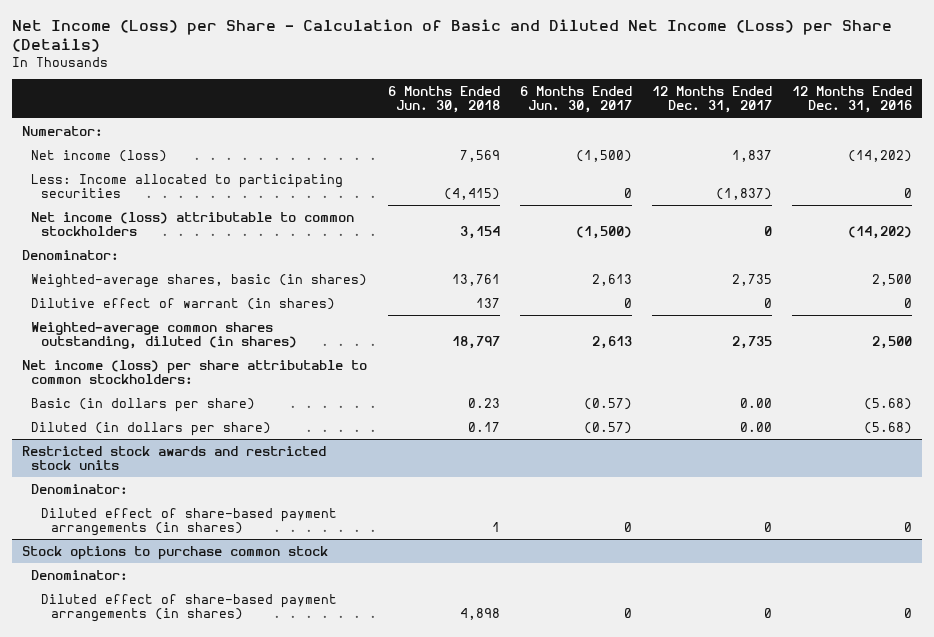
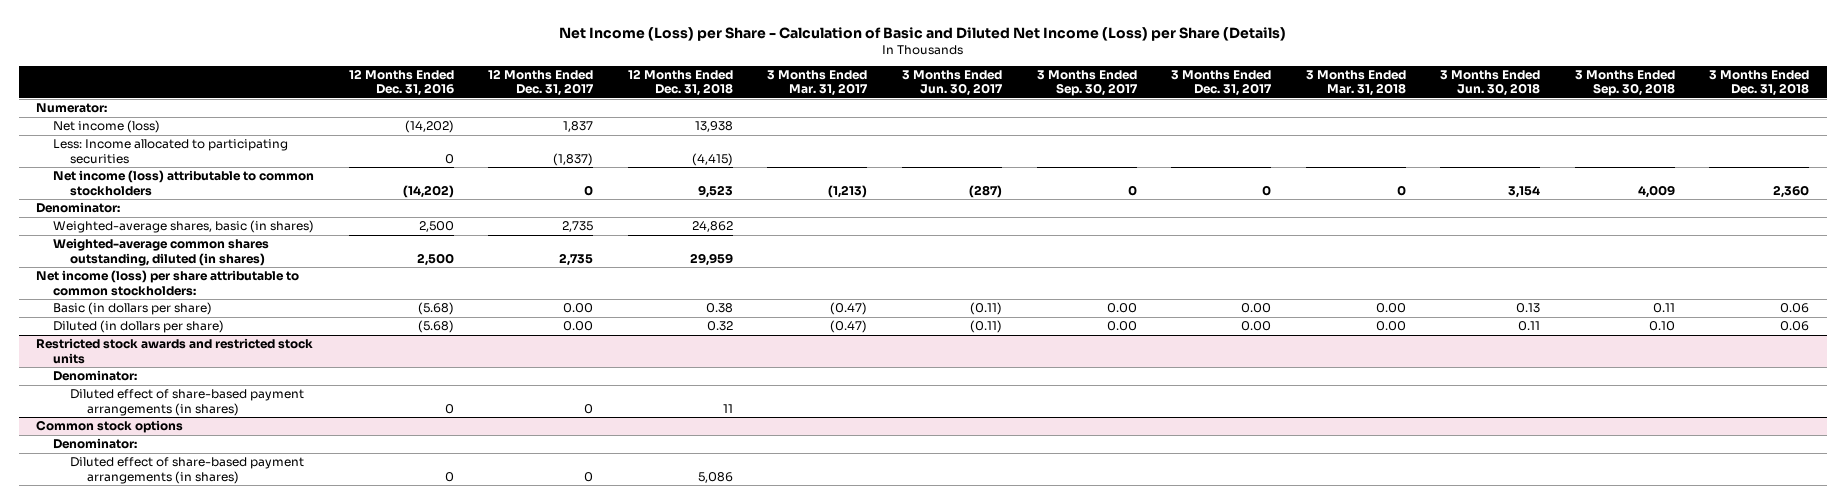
[387,86,500,114] 6 Months Ended Jun. 30, 2018 -> none
[519,86,632,114] 6 Months Ended Jun. 30, 2017 -> none
none -> [627,69,733,97] 12 Months Ended Dec. 31, 2018
none -> [767,70,869,97] 3 Months Ended Mar. 31, 2017
none -> [902,70,1004,97] 3 Months Ended Jun. 30, 2017
none -> [1036,70,1138,97] 3 Months Ended Sep. 30, 2017
none -> [1171,70,1273,97] 3 Months Ended Dec. 31, 2017
none -> [1305,70,1406,97] 3 Months Ended Mar. 31, 2018
none -> [1440,70,1541,97] 3 Months Ended Jun. 30, 2018
none -> [1574,70,1675,97] 3 Months Ended Sep. 30, 2018
none -> [1709,70,1810,97] 3 Months Ended Dec. 31, 2018
[31,297,336,310] Dilutive effect of warrant (in shares) -> none
[21,545,328,560] Stock options to purchase common stock -> [36,420,184,434] Common stock options

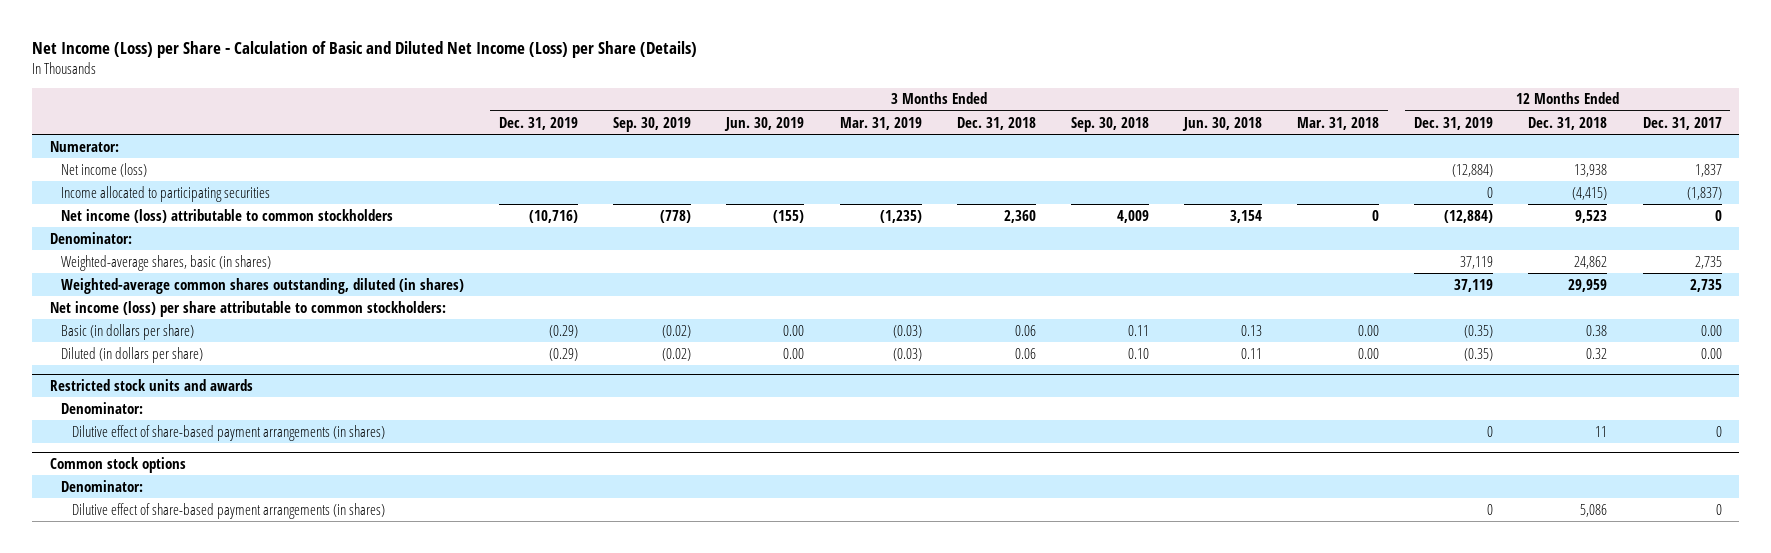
[348,69,454,97] 12 Months Ended Dec. 31, 2016 -> none
[767,70,869,97] 3 Months Ended Mar. 31, 2017 -> none
[902,70,1004,97] 3 Months Ended Jun. 30, 2017 -> none
[1036,70,1138,97] 3 Months Ended Sep. 30, 2017 -> none
[1171,70,1273,97] 3 Months Ended Dec. 31, 2017 -> none
none -> [499,116,579,130] Dec. 31, 2019
none -> [613,116,692,132] Sep. 30, 2019
none -> [724,116,805,131] Jun. 30, 2019
none -> [839,116,922,130] Mar. 31, 2019
none -> [1414,116,1494,130] Dec. 31, 2019
[53,139,289,164] Less: Income allocated to participating securities -> [60,185,270,202] Income allocated to participating securities
[36,338,314,364] Restricted stock awards and restricted stock units -> [49,378,253,391] Restricted stock units and awards
[70,389,305,416] Diluted effect of share-based payment arrangements (in shares) -> [72,424,386,441] Dilutive effect of share-based payment arrangements (in shares)
[70,457,305,484] Diluted effect of share-based payment arrangements (in shares) -> [72,502,386,519] Dilutive effect of share-based payment arrangements (in shares)

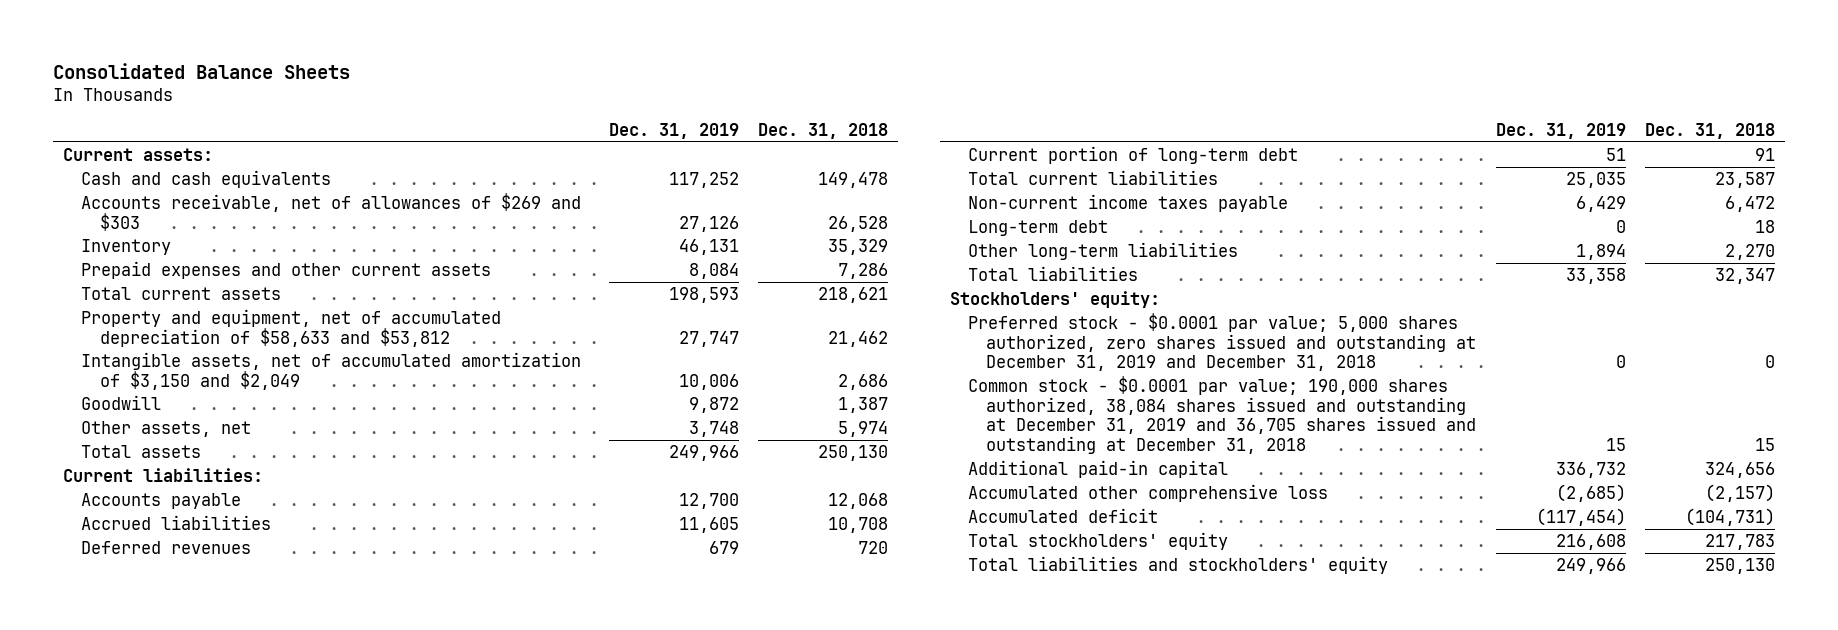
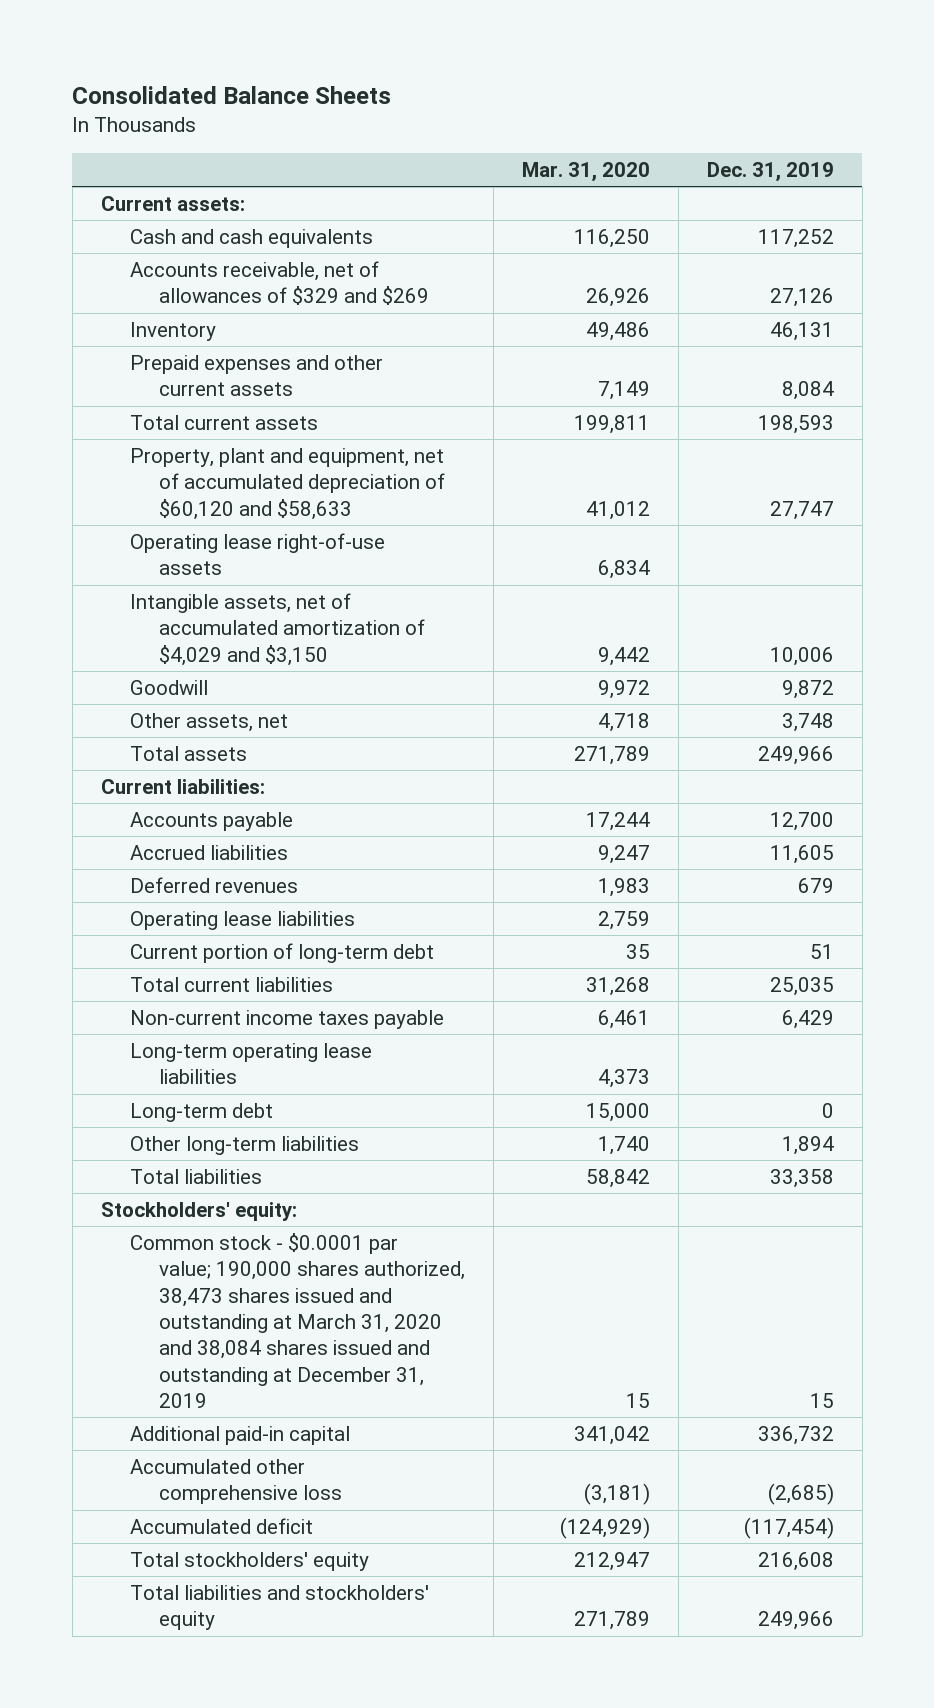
[758,122,889,139] Dec. 31, 2018 -> none
none -> [521,161,650,182] Mar. 31, 2020
[81,192,582,231] Accounts receivable, net of allowances of $269 and $303 -> [129,260,429,306] Accounts receivable, net of allowances of $329 and $269
[81,308,502,347] Property and equipment, net of accumulated depreciation of $58,633 and $53,812 -> [129,447,445,520] Property, plant and equipment, net of accumulated depreciation of $60,120 and $58,633
none -> [129,532,385,576] Operating lease right-of-use assets
[81,351,582,390] Intangible assets, net of accumulated amortization of $3,150 and $2,049 -> [129,592,425,666] Intangible assets, net of accumulated amortization of $4,029 and $3,150
none -> [129,910,355,930] Operating lease liabilities
none -> [129,1042,372,1085] Long-term operating lease liabilities
[968,312,1477,372] Preferred stock - $0.0001 par value; 5,000 shares authorized, zero shares issued and outstanding at December 31, 2019 and December 31, 2018 -> none
[968,375,1477,454] Common stock - $0.0001 par value; 190,000 shares authorized, 38,084 shares issued and outstanding at December 31, 2019 and 36,705 shares issued and outstanding at December 31, 2018 -> [129,1232,465,1409] Common stock - $0.0001 par value; 190,000 shares authorized, 38,473 shares issued and outstanding at March 31, 2020 and 38,084 shares issued and outstanding at December 31, 2019

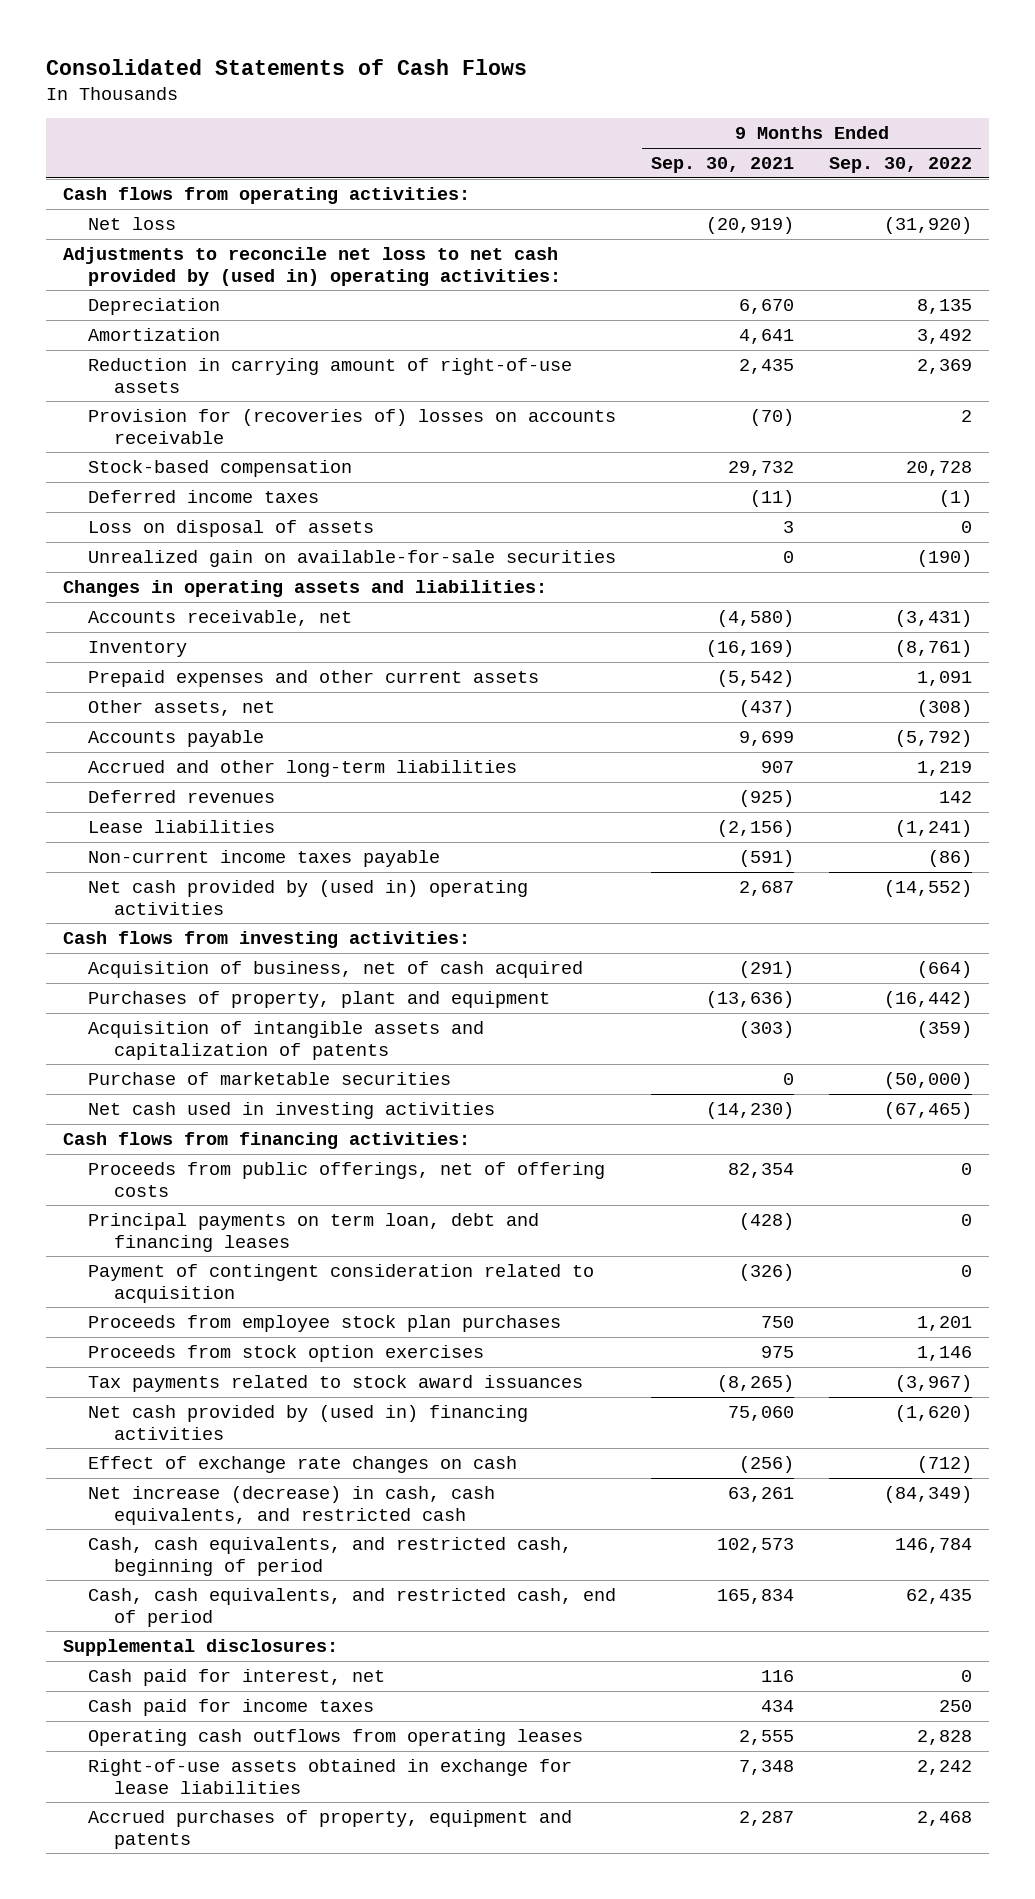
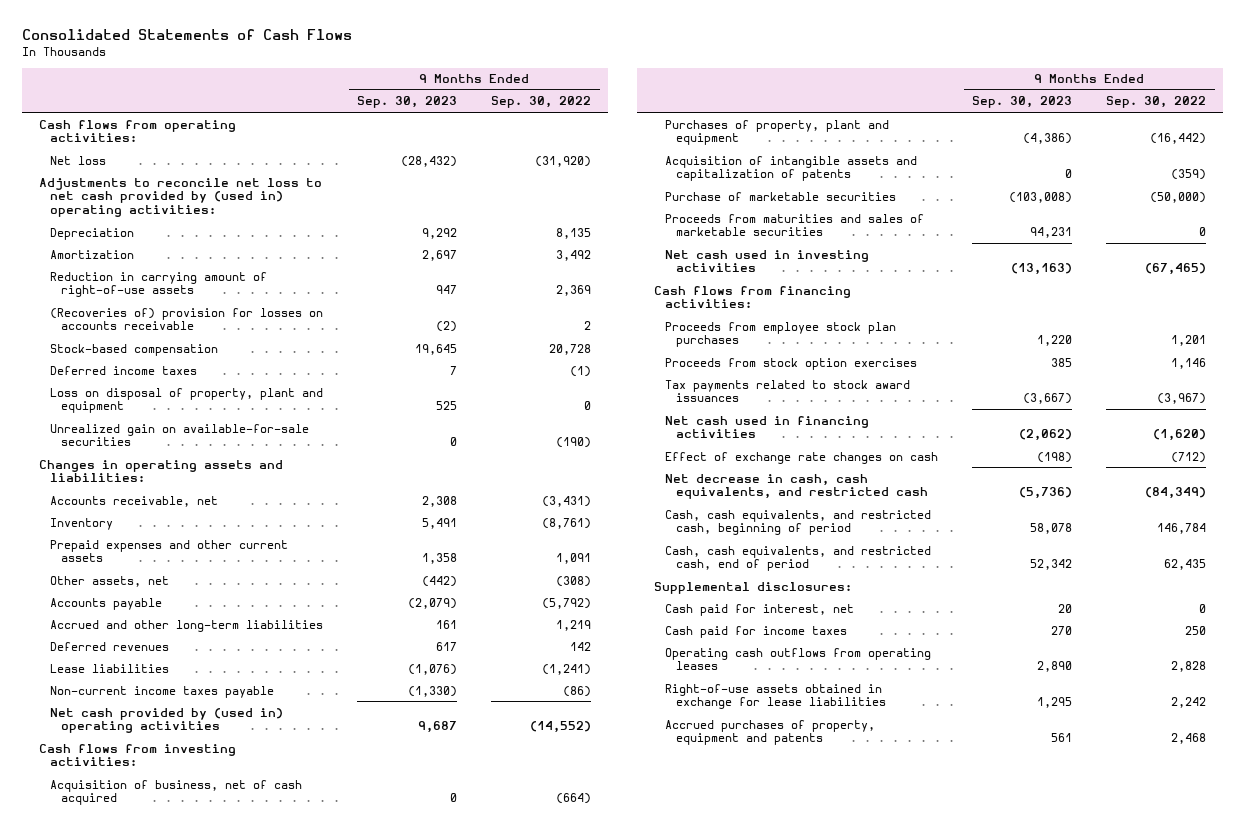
[651,156,795,173] Sep. 30, 2021 -> none
none -> [357,96,458,109] Sep. 30, 2023
[88,408,617,444] Provision for (recoveries of) losses on accounts receivable -> [50,307,324,331] (Recoveries of) provision for losses on accounts receivable
[88,519,375,537] Loss on disposal of assets -> [50,387,324,414] Loss on disposal of property, plant and equipment
none -> [665,213,925,237] Proceeds from maturities and sales of marketable securities
[88,1161,606,1197] Proceeds from public offerings, net of offering costs -> none
[88,1212,540,1252] Principal payments on term loan, debt and financing leases -> none
[88,1263,595,1303] Payment of contingent consideration related to acquisition -> none
[88,1404,529,1440] Net cash provided by (used in) financing activities -> [665,415,870,439] Net cash used in financing activities
[88,1485,496,1525] Net increase (decrease) in cash, cash equivalents, and restricted cash -> [665,473,929,500] Net decrease in cash, cash equivalents, and restricted cash

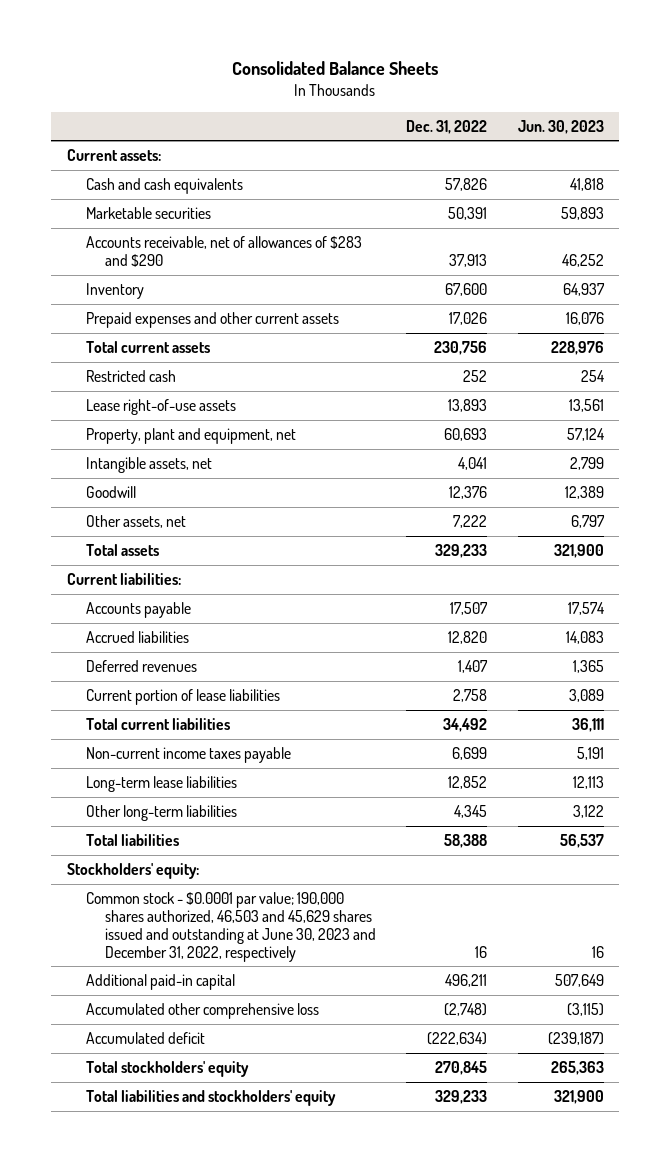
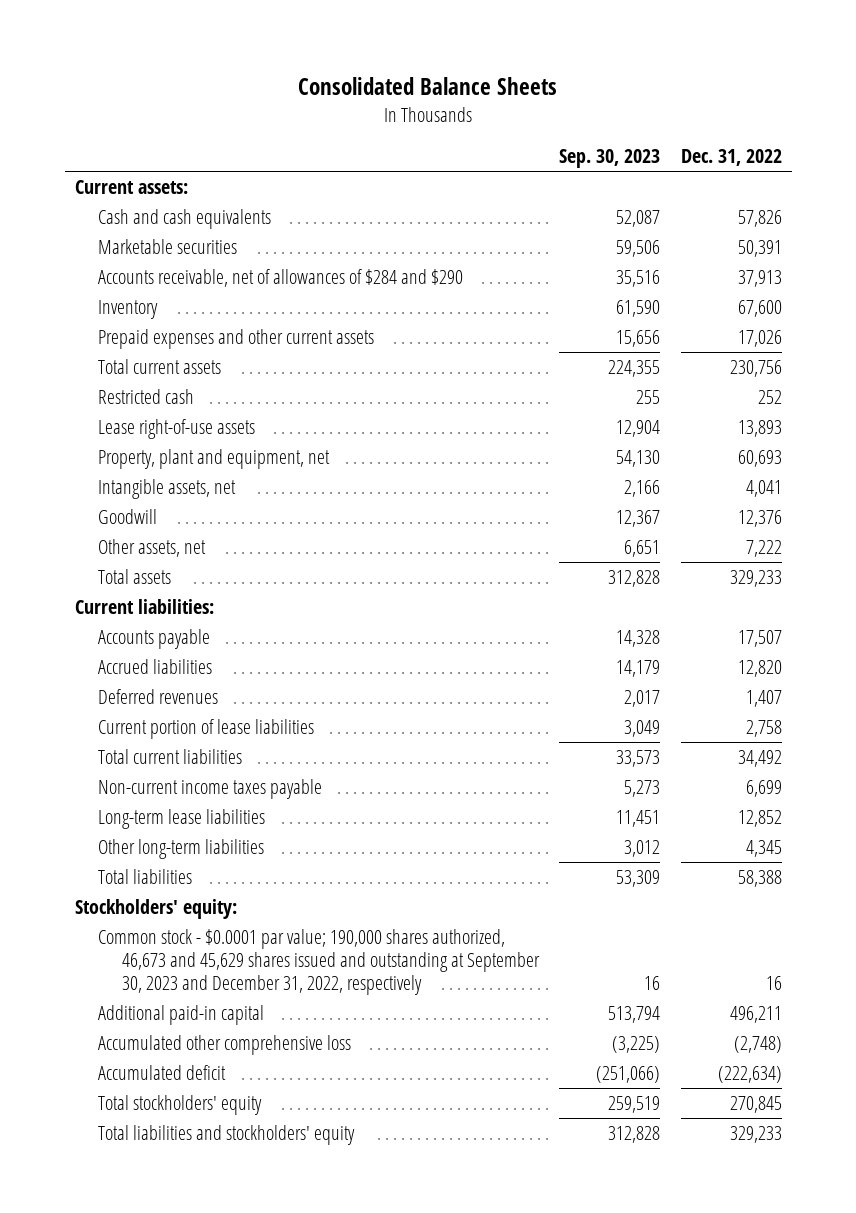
[517,119,604,134] Jun. 30, 2023 -> none
none -> [559,149,661,169] Sep. 30, 2023
[85,235,362,267] Accounts receivable, net of allowances of $283 and $290 -> [98,269,464,288] Accounts receivable, net of allowances of $284 and $290
[85,891,376,962] Common stock - $0.0001 par value; 190,000 shares authorized, 46,503 and 45,629 shares issued and outstanding at June 30, 2023 and December 31, 2022, respectively -> [98,929,541,995] Common stock - $0.0001 par value; 190,000 shares authorized, 46,673 and 45,629 shares issued and outstanding at September 30, 2023 and December 31, 2022, respectively

